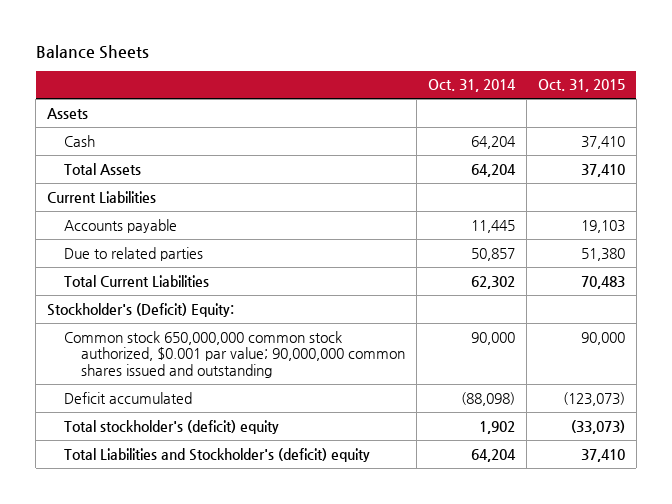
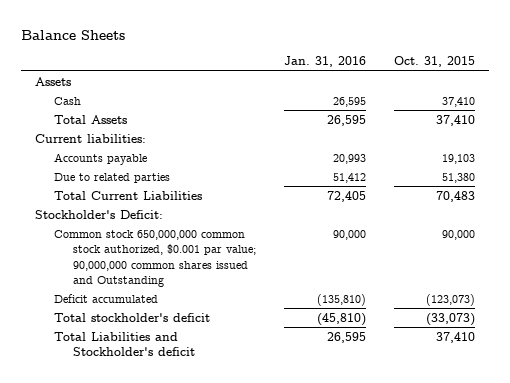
[427,79,516,93] Oct. 31, 2014 -> none
none -> [283,56,366,68] Jan. 31, 2016
[47,190,157,203] Current Liabilities -> [34,133,146,143] Current liabilities:
[47,302,235,317] Stockholder's (Deficit) Equity: -> [34,209,163,219] Stockholder's Deficit:
[63,330,405,379] Common stock 650,000,000 common stock authorized, $0.001 par value; 90,000,000 common shares issued and outstanding -> [53,229,256,287] Common stock 650,000,000 common stock authorized, $0.001 par value; 90,000,000 common shares issued and Outstanding
[63,419,279,434] Total stockholder's (deficit) equity -> [53,312,210,322] Total stockholder's deficit
[63,447,370,462] Total Liabilities and Stockholder's (deficit) equity -> [53,331,195,357] Total Liabilities and Stockholder's deficit

